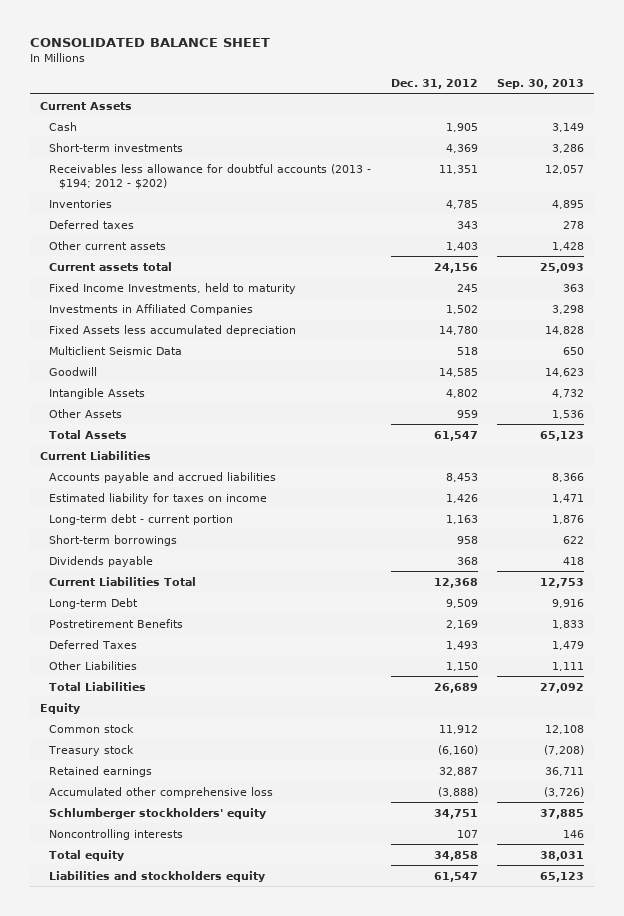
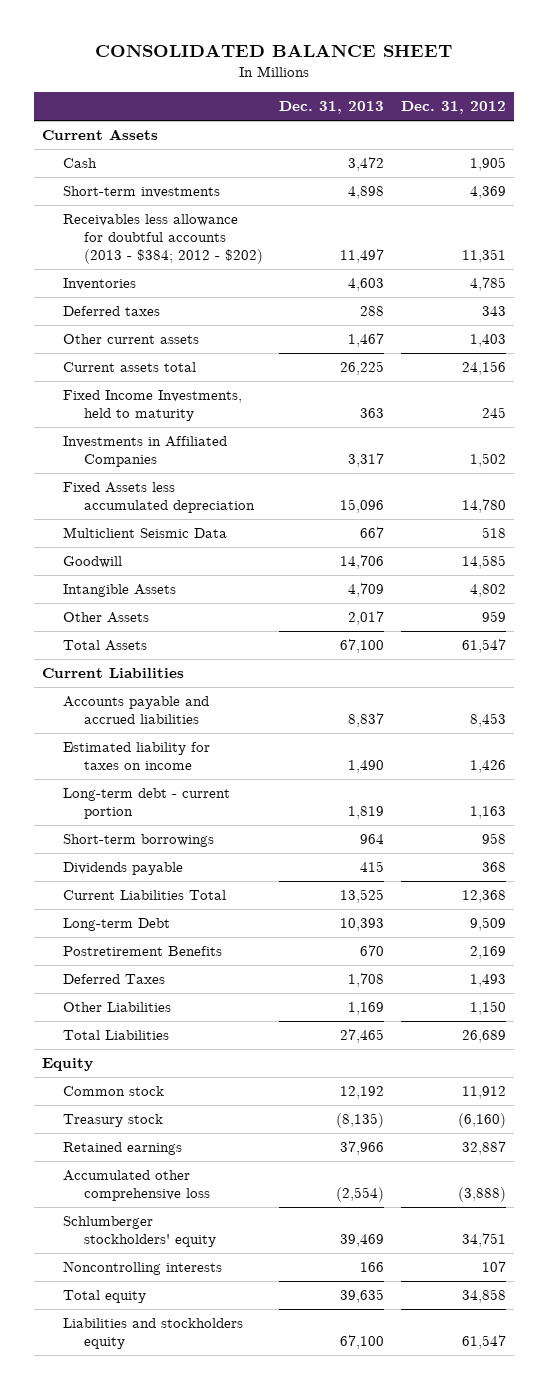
[497,79,585,90] Sep. 30, 2013 -> none
none -> [279,101,385,115] Dec. 31, 2013
[49,163,372,189] Receivables less allowance for doubtful accounts (2013 - $194; 2012 - $202) -> [62,214,263,264] Receivables less allowance for doubtful accounts (2013 - $384; 2012 - $202)

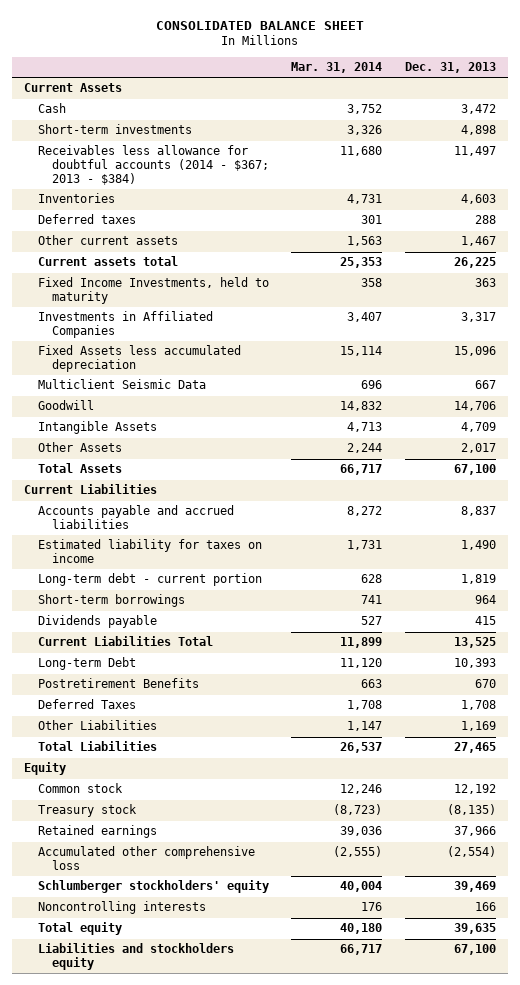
[400,101,506,115] Dec. 31, 2012 -> none
none -> [291,62,383,74] Mar. 31, 2014
[62,214,263,264] Receivables less allowance for doubtful accounts (2013 - $384; 2012 - $202) -> [37,145,269,186] Receivables less allowance for doubtful accounts (2014 - $367; 2013 - $384)

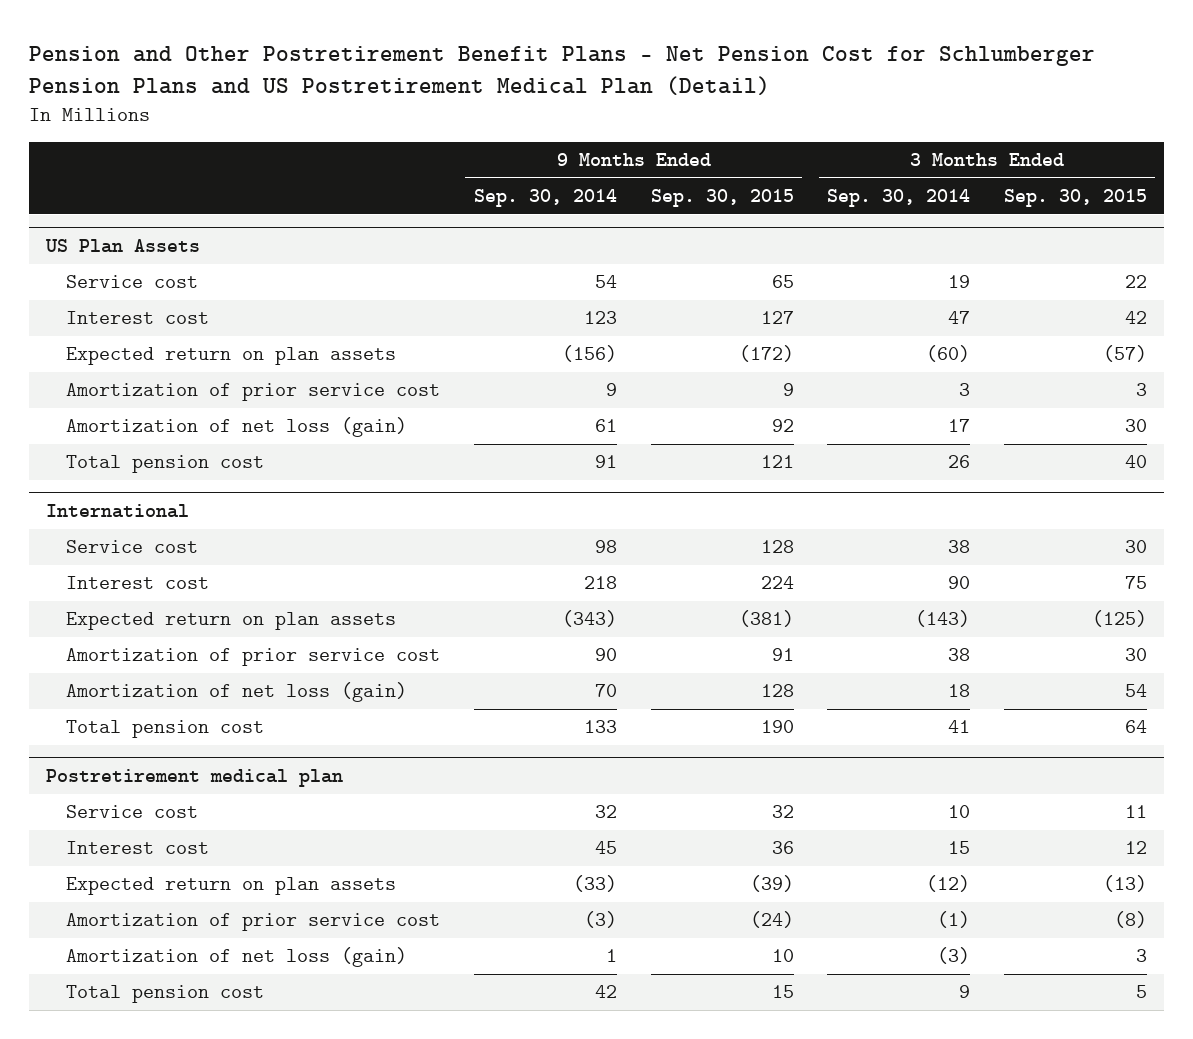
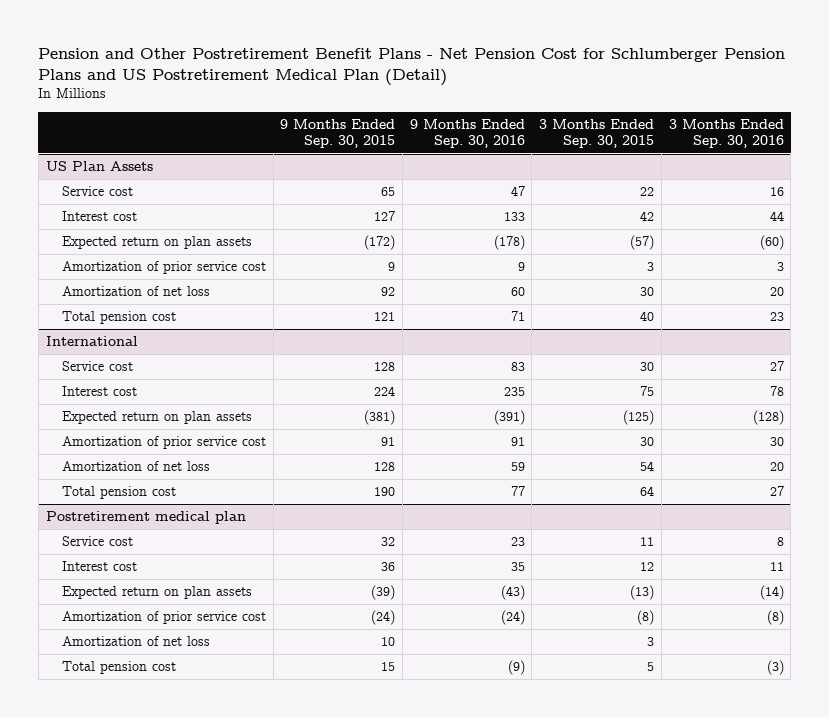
[473,189,617,208] Sep. 30, 2014 -> none
[827,189,971,208] Sep. 30, 2014 -> none
none -> [409,118,525,149] 9 Months Ended Sep. 30, 2016
none -> [668,118,784,149] 3 Months Ended Sep. 30, 2016
[66,417,408,438] Amortization of net loss (gain) -> [61,285,210,296] Amortization of net loss
[66,682,408,703] Amortization of net loss (gain) -> [61,460,210,471] Amortization of net loss
[66,947,408,968] Amortization of net loss (gain) -> [61,635,210,646] Amortization of net loss

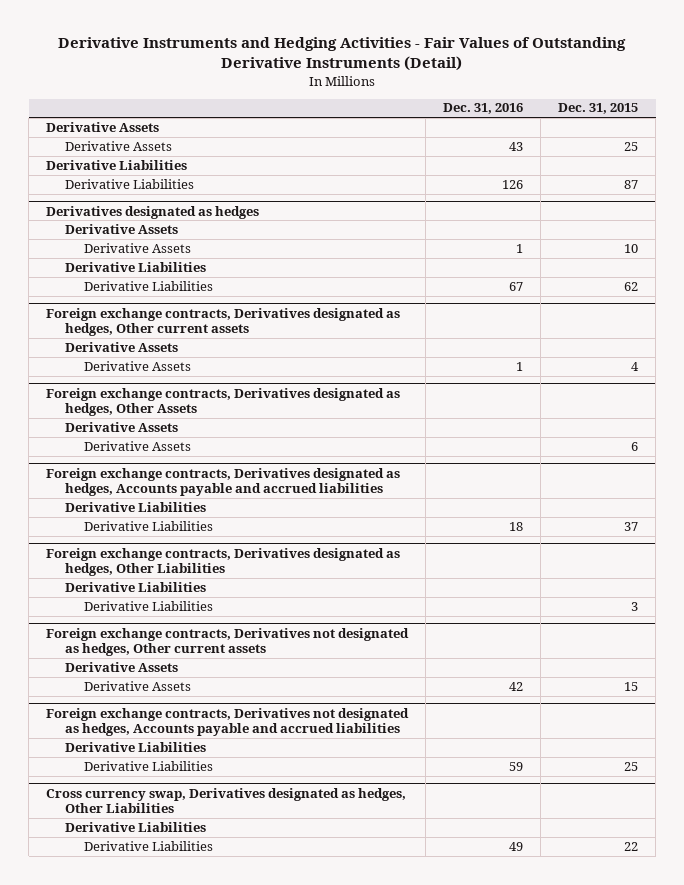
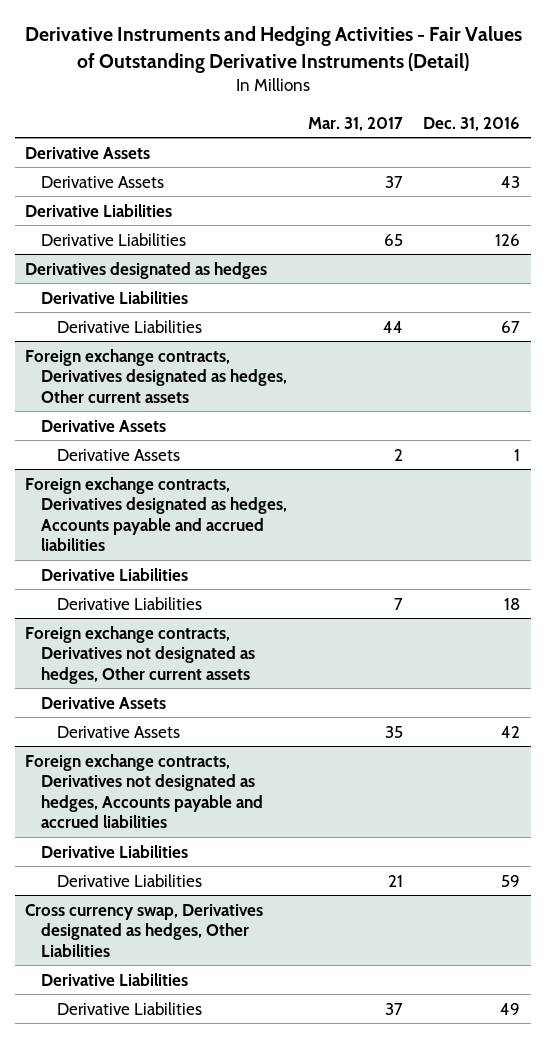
[558,103,639,115] Dec. 31, 2015 -> none
none -> [307,116,403,131] Mar. 31, 2017
[64,223,178,234] Derivative Assets -> none
[83,242,191,253] Derivative Assets -> none
[46,387,401,417] Foreign exchange contracts, Derivatives designated as hedges, Other Assets -> none
[64,421,178,432] Derivative Assets -> none
[83,440,191,451] Derivative Assets -> none
[46,547,401,577] Foreign exchange contracts, Derivatives designated as hedges, Other Liabilities -> none
[64,581,206,592] Derivative Liabilities -> none
[83,600,213,611] Derivative Liabilities -> none

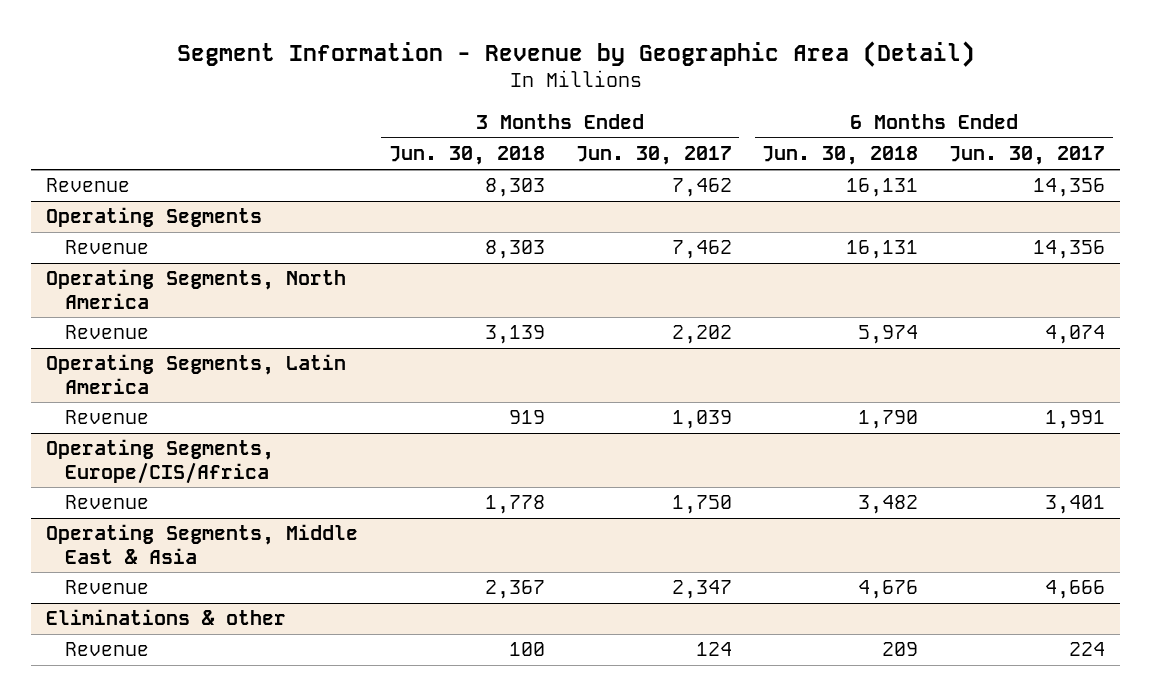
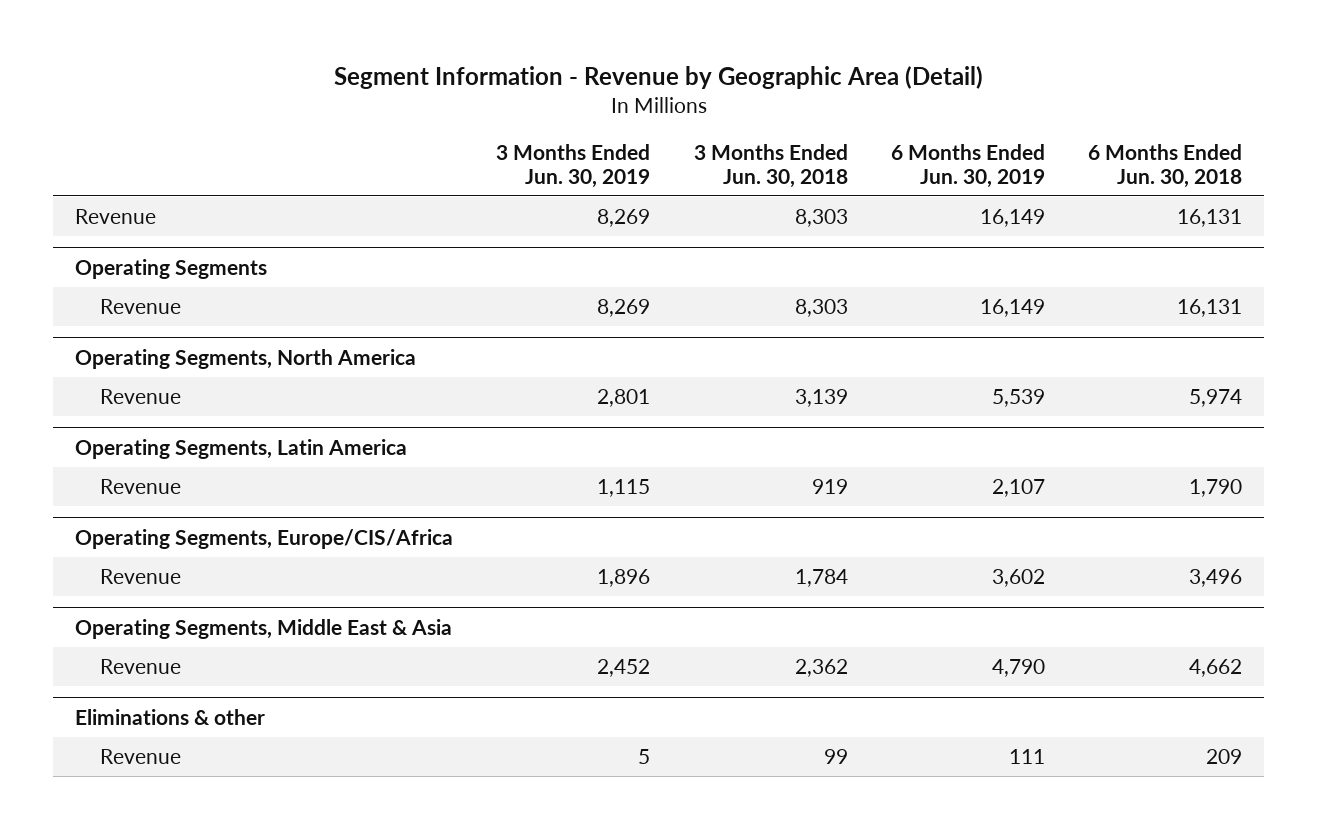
[575,146,732,166] Jun. 30, 2017 -> none
[949,146,1106,166] Jun. 30, 2017 -> none
none -> [496,143,651,188] 3 Months Ended Jun. 30, 2019
none -> [891,143,1046,188] 6 Months Ended Jun. 30, 2019
[484,495,545,515] 1,778 -> [794,568,848,587] 1,784
[858,495,919,515] 3,482 -> [1189,568,1243,587] 3,496
[484,580,545,600] 2,367 -> [794,658,848,677] 2,362
[858,580,919,600] 4,676 -> [1189,658,1243,677] 4,662
[508,642,545,657] 100 -> [823,748,848,764] 99

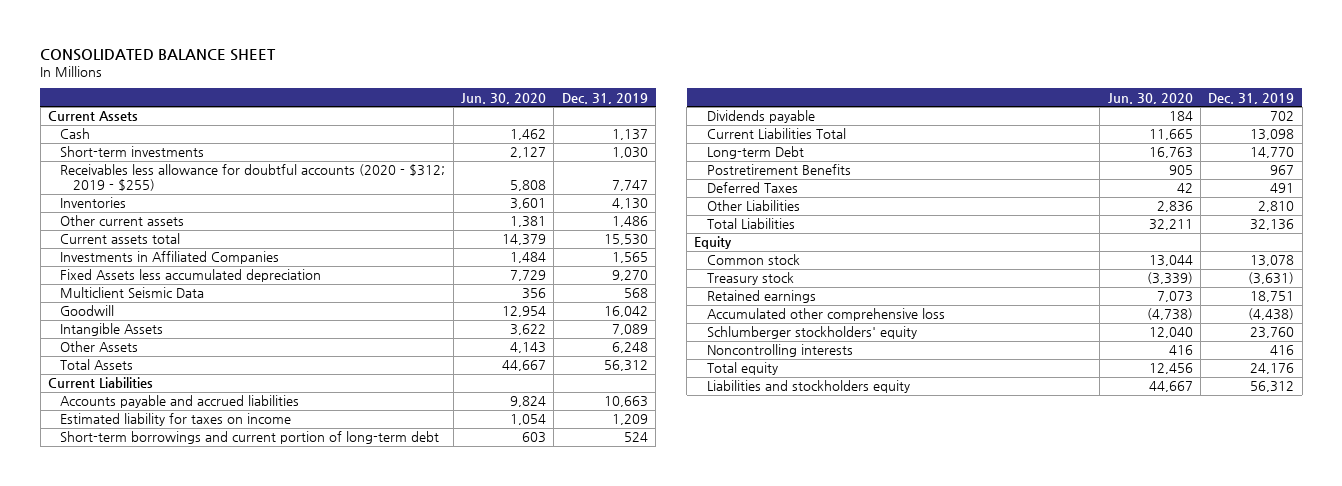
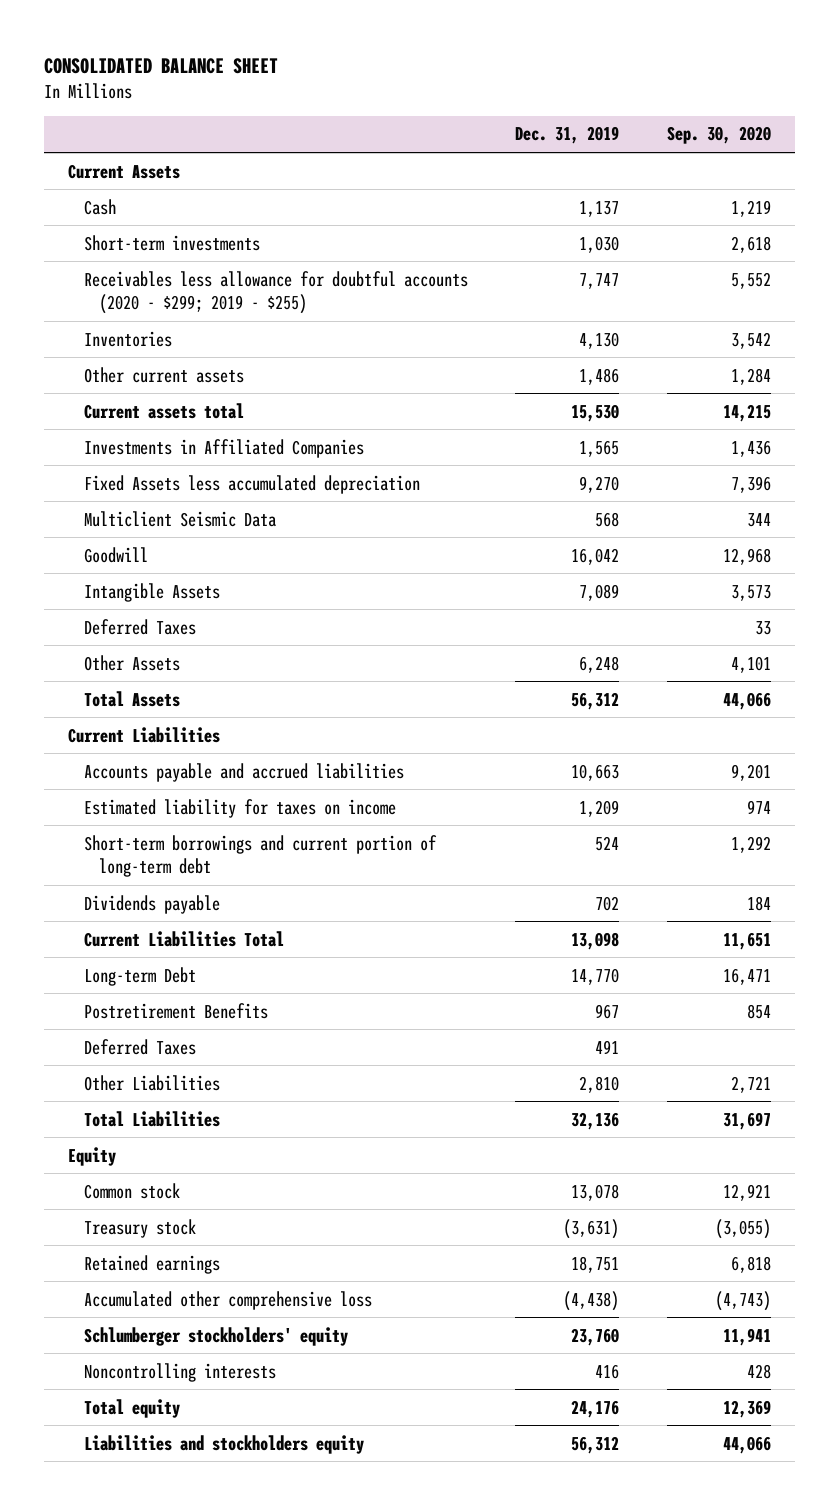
[461,92,547,104] Jun. 30, 2020 -> none
none -> [667,126,772,145] Sep. 30, 2020
[60,164,446,192] Receivables less allowance for doubtful accounts (2020 - $312; 2019 - $255) -> [83,270,468,315] Receivables less allowance for doubtful accounts (2020 - $299; 2019 - $255)
none -> [83,618,196,635] Deferred Taxes

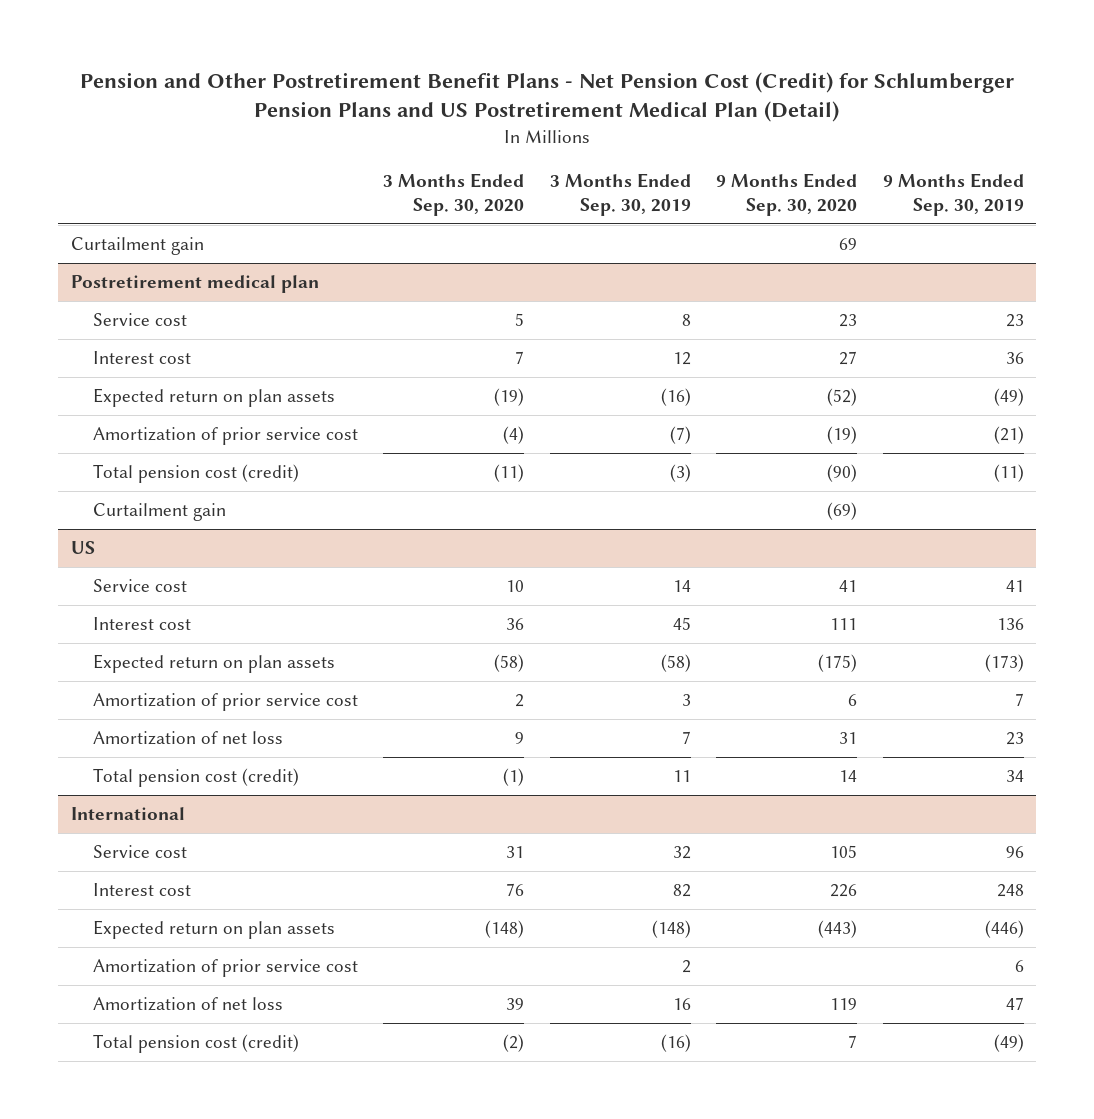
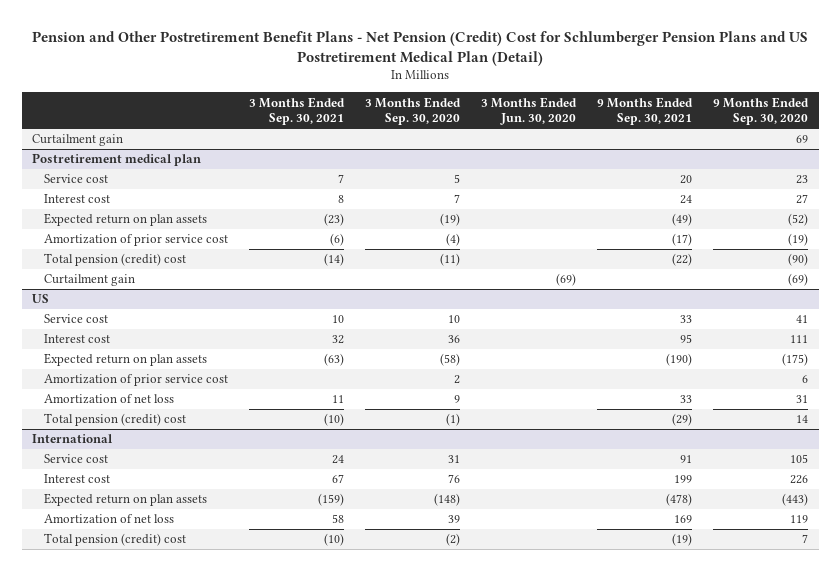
[80,71,1015,123] Pension and Other Postretirement Benefit Plans - Net Pension Cost (Credit) for Schlumberger Pension Plans and US Postretirement Medical Plan (Detail) -> [32,30,809,66] Pension and Other Postretirement Benefit Plans - Net Pension (Credit) Cost for Schlumberger Pension Plans and US Postretirement Medical Plan (Detail)
[549,173,691,217] 3 Months Ended Sep. 30, 2019 -> none
[882,173,1024,217] 9 Months Ended Sep. 30, 2019 -> none
none -> [248,96,345,126] 3 Months Ended Sep. 30, 2021
none -> [480,96,577,126] 3 Months Ended Jun. 30, 2020
none -> [597,96,694,126] 9 Months Ended Sep. 30, 2021
[92,464,299,484] Total pension cost (credit) -> [43,253,186,267] Total pension (credit) cost
[92,768,299,788] Total pension cost (credit) -> [43,413,186,427] Total pension (credit) cost
[92,959,358,978] Amortization of prior service cost -> none
[92,1034,299,1054] Total pension cost (credit) -> [43,533,186,547] Total pension (credit) cost

